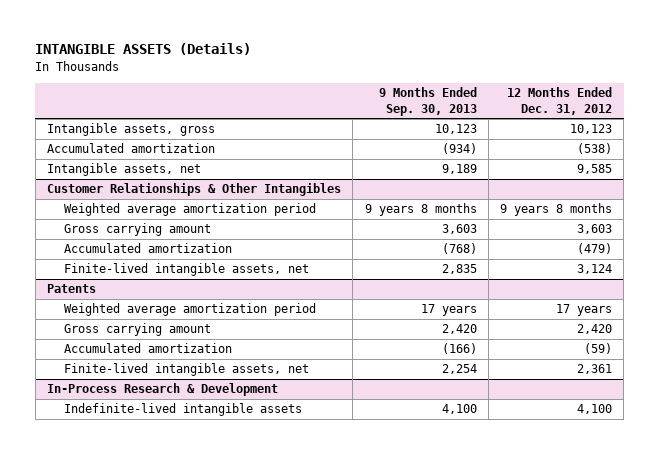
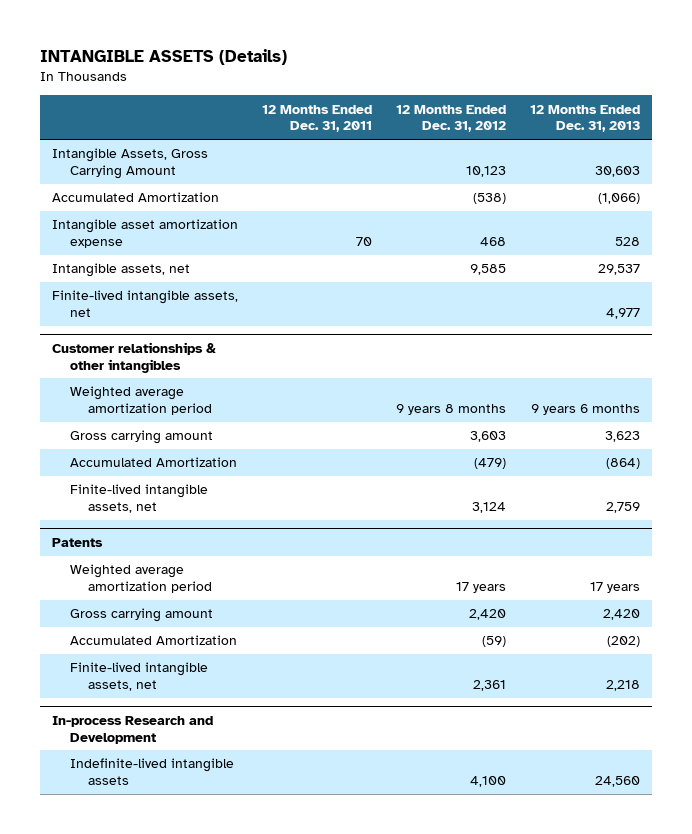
[378,87,477,116] 9 Months Ended Sep. 30, 2013 -> none
none -> [261,104,372,133] 12 Months Ended Dec. 31, 2011
none -> [530,104,641,133] 12 Months Ended Dec. 31, 2013
[47,123,216,137] Intangible assets, gross -> [51,148,208,180] Intangible Assets, Gross Carrying Amount
[47,143,216,154] Accumulated amortization -> [51,192,219,203] Accumulated Amortization
none -> [51,219,238,249] Intangible asset amortization expense
none -> [51,290,238,318] Finite-lived intangible assets, net
[47,183,342,197] Customer Relationships & Other Intangibles -> [51,341,216,373] Customer relationships & other intangibles
[63,243,232,254] Accumulated amortization -> [69,457,237,468] Accumulated Amortization
[63,343,232,354] Accumulated amortization -> [69,635,237,646] Accumulated Amortization
[47,383,279,397] In-Process Research & Development -> [51,715,213,744] In-process Research and Development

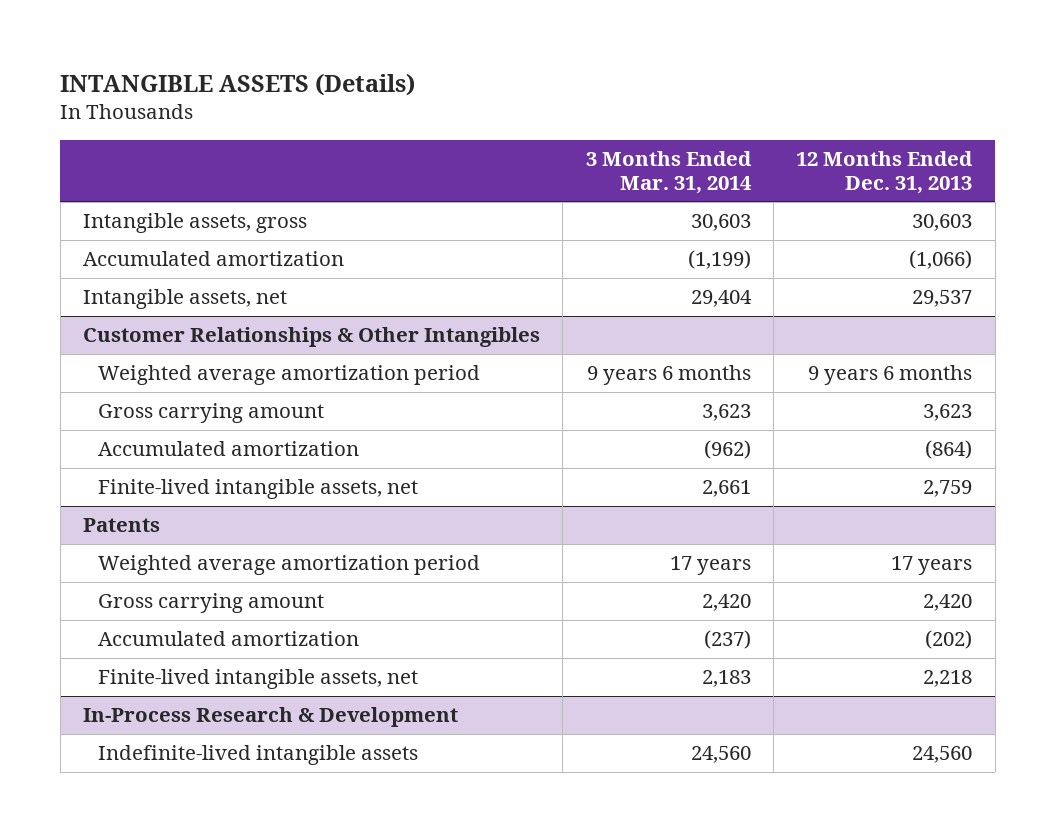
[261,104,372,133] 12 Months Ended Dec. 31, 2011 -> none
[396,104,507,133] 12 Months Ended Dec. 31, 2012 -> none
none -> [585,150,752,194] 3 Months Ended Mar. 31, 2014
[51,219,238,249] Intangible asset amortization expense -> none
[51,148,208,180] Intangible Assets, Gross Carrying Amount -> [82,213,307,234] Intangible assets, gross
[51,192,219,203] Accumulated Amortization -> [82,251,344,267] Accumulated amortization
[51,290,238,318] Finite-lived intangible assets, net -> none
[51,341,216,373] Customer relationships & other intangibles -> [82,327,540,348] Customer Relationships & Other Intangibles
[69,457,237,468] Accumulated Amortization -> [97,441,359,457] Accumulated amortization
[69,635,237,646] Accumulated Amortization -> [97,631,359,647] Accumulated amortization
[51,715,213,744] In-process Research and Development -> [82,707,458,728] In-Process Research & Development

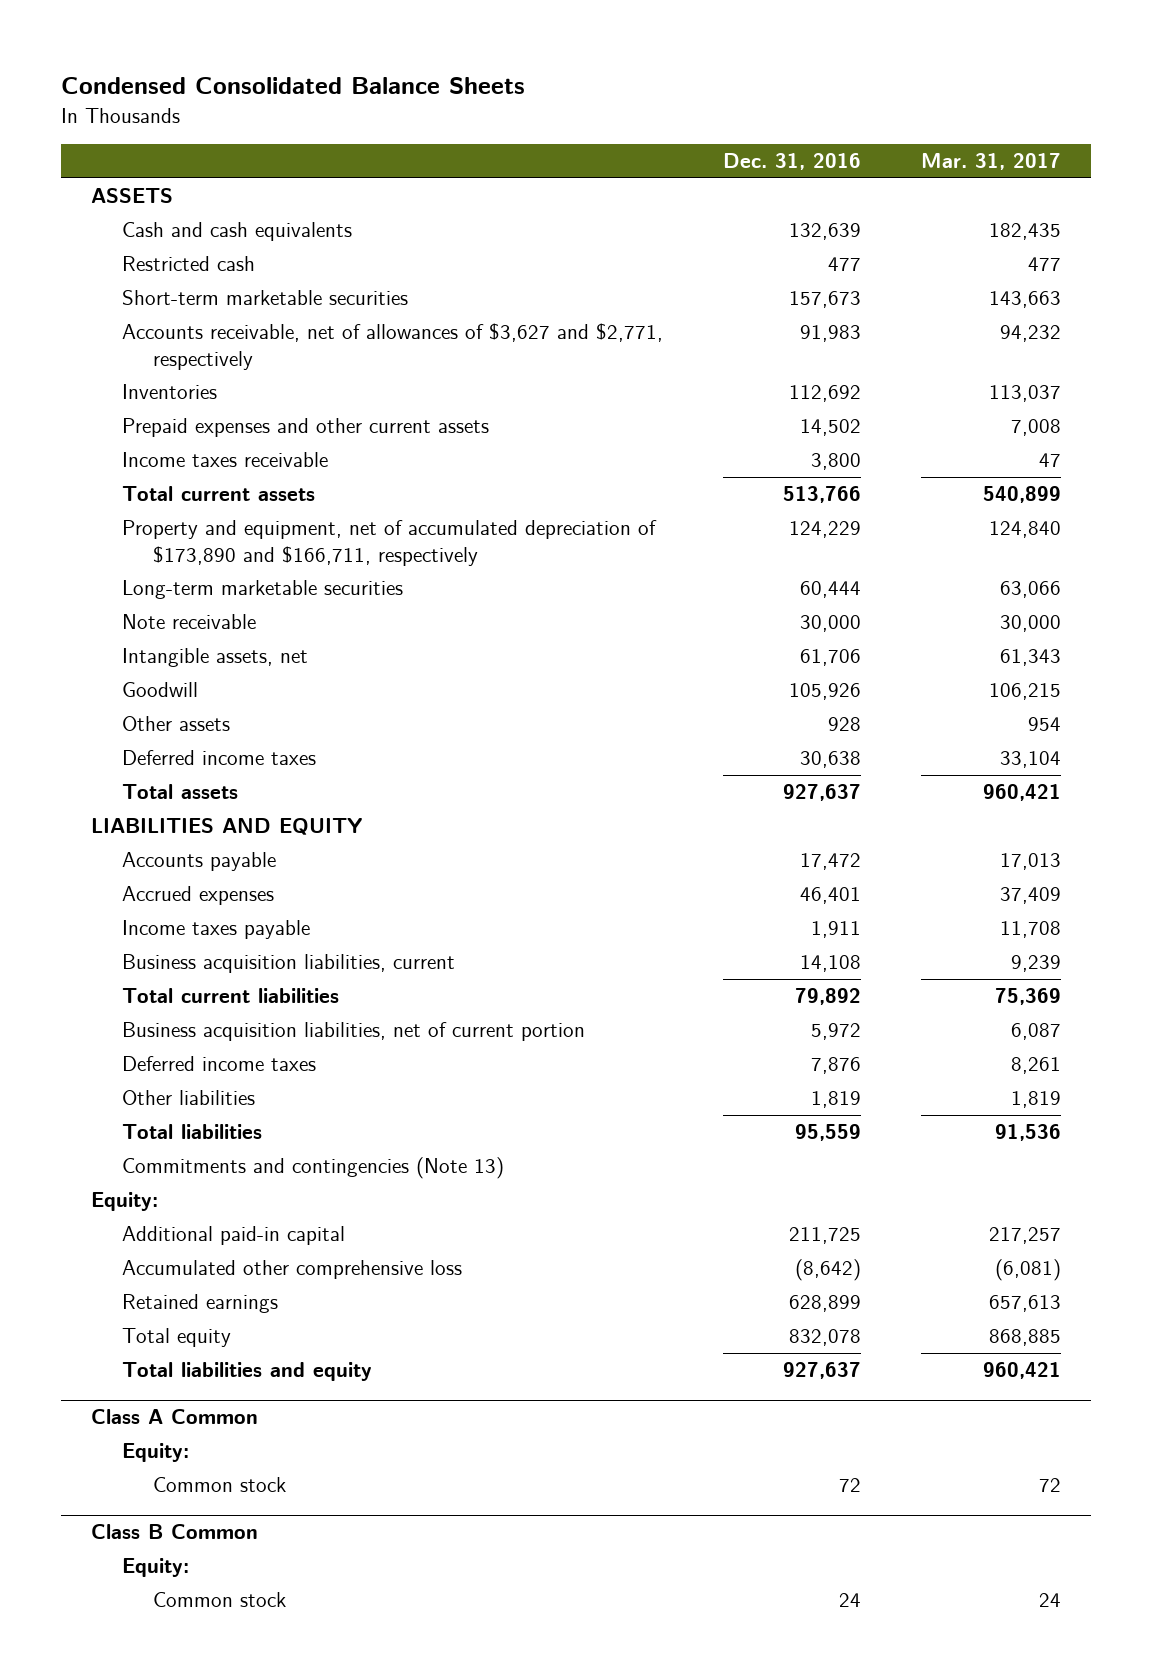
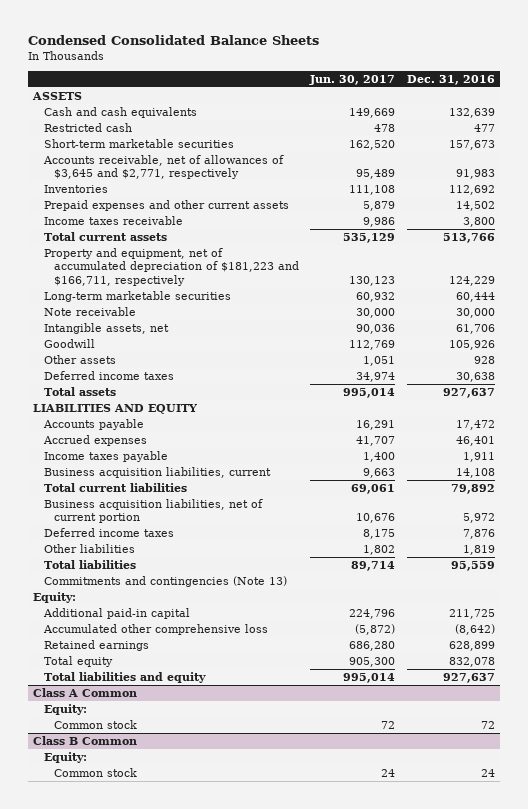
[920,153,1061,171] Mar. 31, 2017 -> none
none -> [309,74,396,85] Jun. 30, 2017
[121,323,663,370] Accounts receivable, net of allowances of $3,627 and $2,771, respectively -> [42,155,284,180] Accounts receivable, net of allowances of $3,645 and $2,771, respectively
[121,520,657,566] Property and equipment, net of accumulated depreciation of $173,890 and $166,711, respectively -> [43,248,299,286] Property and equipment, net of accumulated depreciation of $181,223 and $166,711, respectively

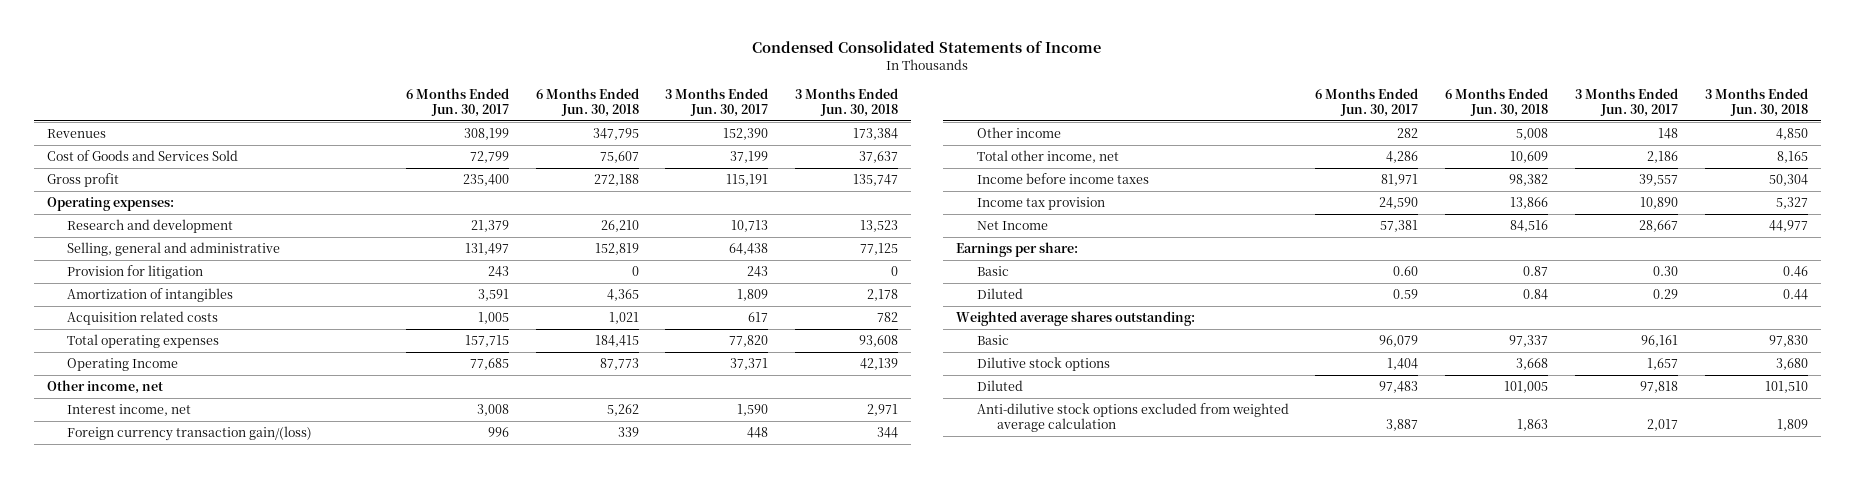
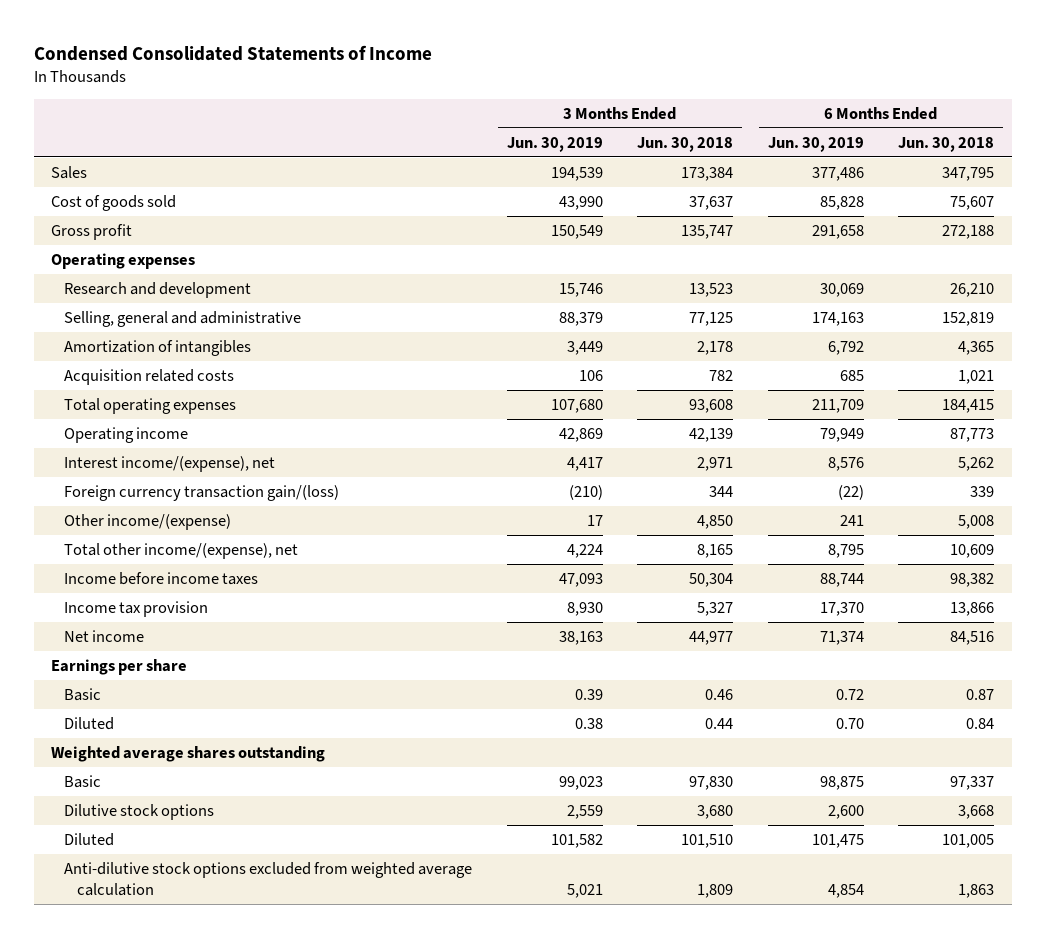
[405,88,509,117] 6 Months Ended Jun. 30, 2017 -> none
[665,88,769,117] 3 Months Ended Jun. 30, 2017 -> none
none -> [506,136,603,152] Jun. 30, 2019
none -> [767,136,864,152] Jun. 30, 2019
[46,129,106,139] Revenues -> [51,165,88,179] Sales
[46,150,238,162] Cost of Goods and Services Sold -> [51,194,177,211] Cost of goods sold
[46,197,174,212] Operating expenses: -> [51,252,196,269] Operating expenses
[67,265,204,280] Provision for litigation -> none
[46,380,163,395] Other income, net -> none
[67,358,179,372] Operating Income -> [64,426,189,443] Operating income
[67,404,192,417] Interest income, net -> [64,455,276,472] Interest income/(expense), net
[976,127,1061,139] Other income -> [64,513,232,530] Other income/(expense)
[976,150,1119,164] Total other income, net -> [64,542,299,559] Total other income/(expense), net
[976,221,1048,231] Net Income -> [64,629,145,642] Net income
[956,242,1079,258] Earnings per share: -> [51,658,188,675] Earnings per share
[956,311,1196,327] Weighted average shares outstanding: -> [51,745,326,762] Weighted average shares outstanding

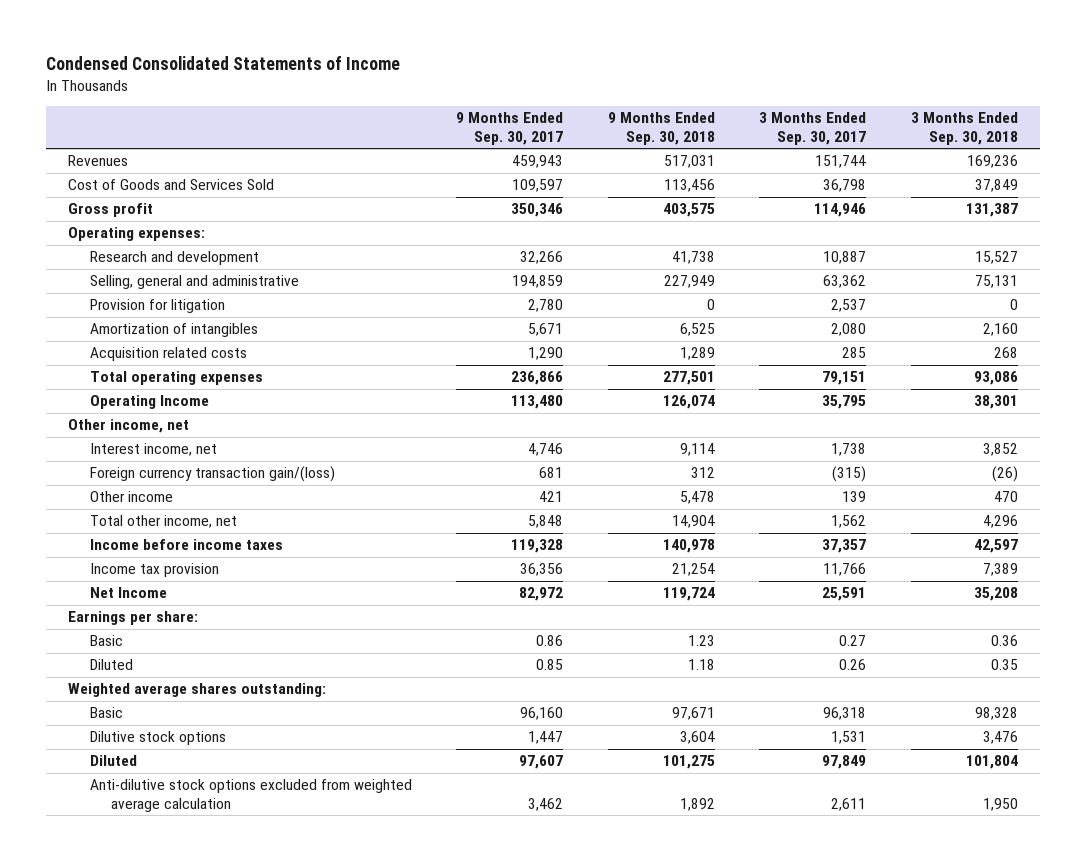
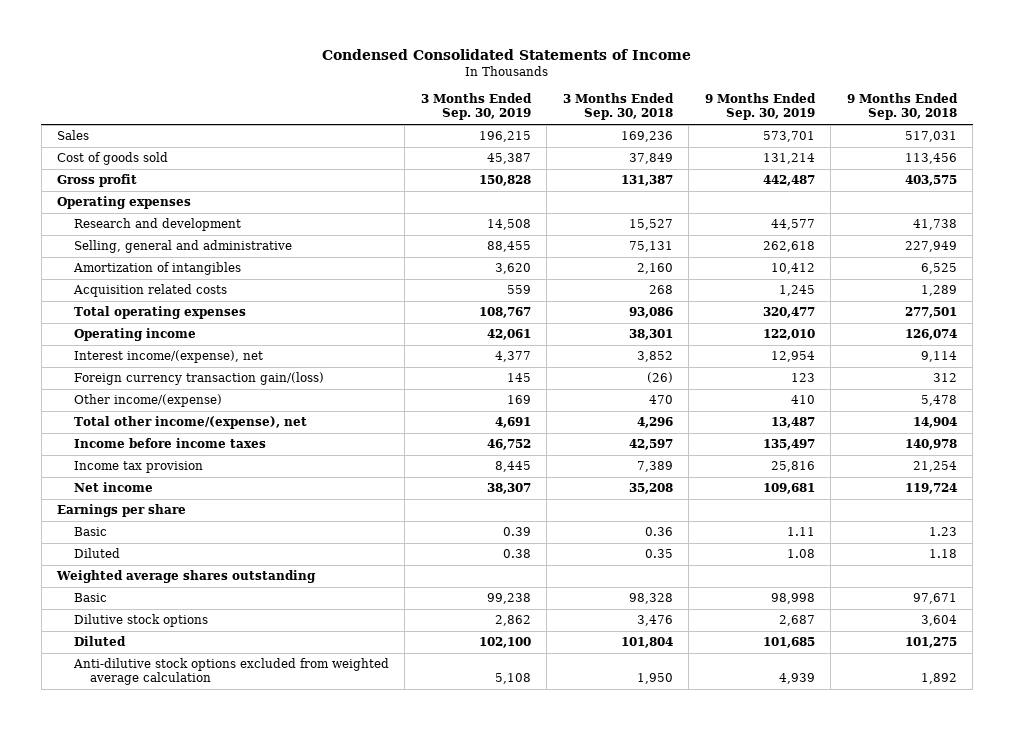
[456,112,564,145] 9 Months Ended Sep. 30, 2017 -> none
[759,112,867,145] 3 Months Ended Sep. 30, 2017 -> none
none -> [420,93,532,121] 3 Months Ended Sep. 30, 2019
none -> [704,93,816,121] 9 Months Ended Sep. 30, 2019
[68,155,129,167] Revenues -> [57,130,90,141] Sales
[68,179,275,191] Cost of Goods and Services Sold -> [57,152,169,166] Cost of goods sold
[68,227,206,242] Operating expenses: -> [57,196,192,210] Operating expenses
[89,299,225,314] Provision for litigation -> none
[68,419,190,434] Other income, net -> none
[89,395,209,410] Operating Income -> [73,328,196,342] Operating income
[89,443,217,457] Interest income, net -> [73,350,263,364] Interest income/(expense), net
[89,491,173,503] Other income -> [73,394,222,408] Other income/(expense)
[89,515,237,529] Total other income, net -> [73,416,307,430] Total other income/(expense), net
[89,587,167,599] Net Income -> [73,482,153,493] Net income
[68,611,199,626] Earnings per share: -> [57,504,187,518] Earnings per share
[68,683,327,698] Weighted average shares outstanding: -> [56,570,317,584] Weighted average shares outstanding

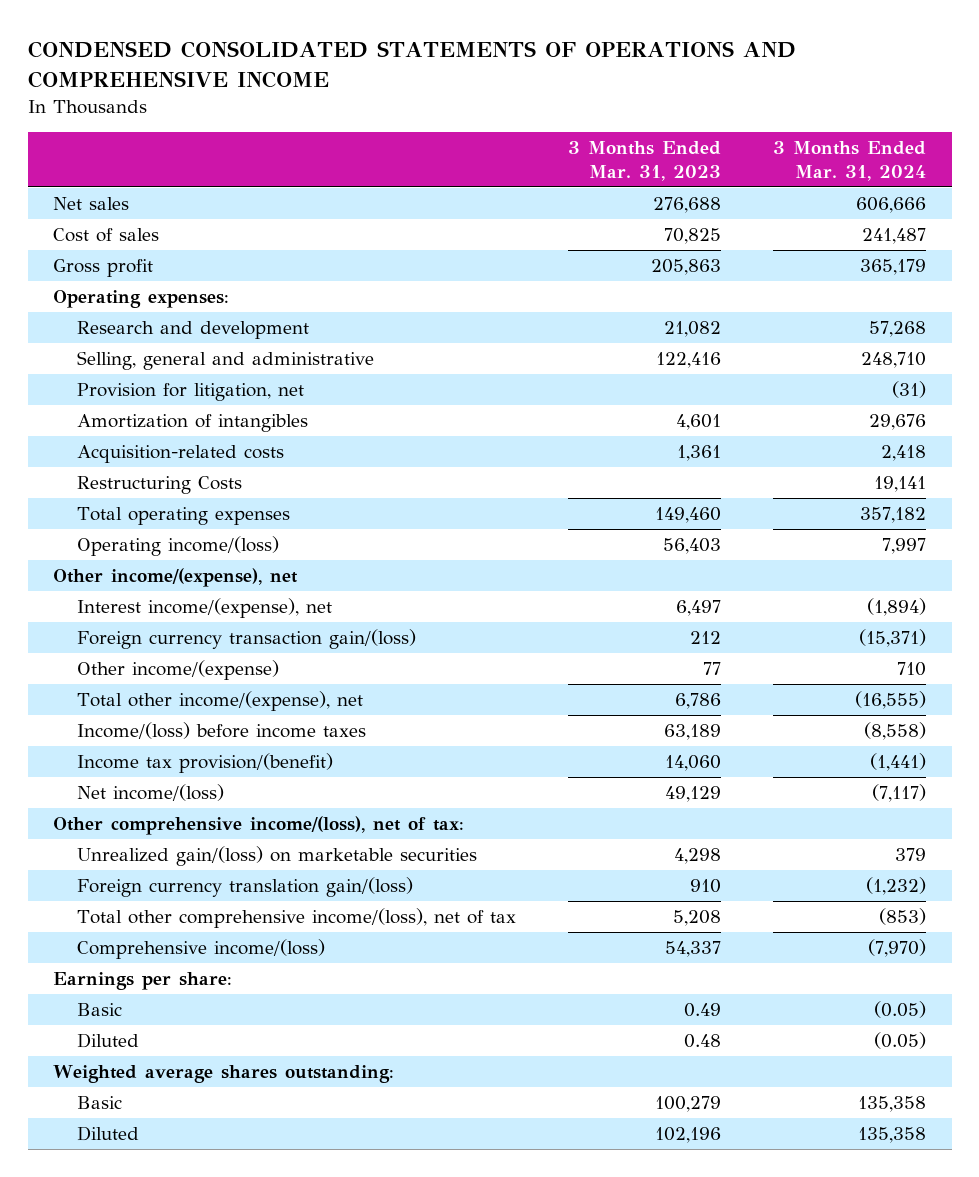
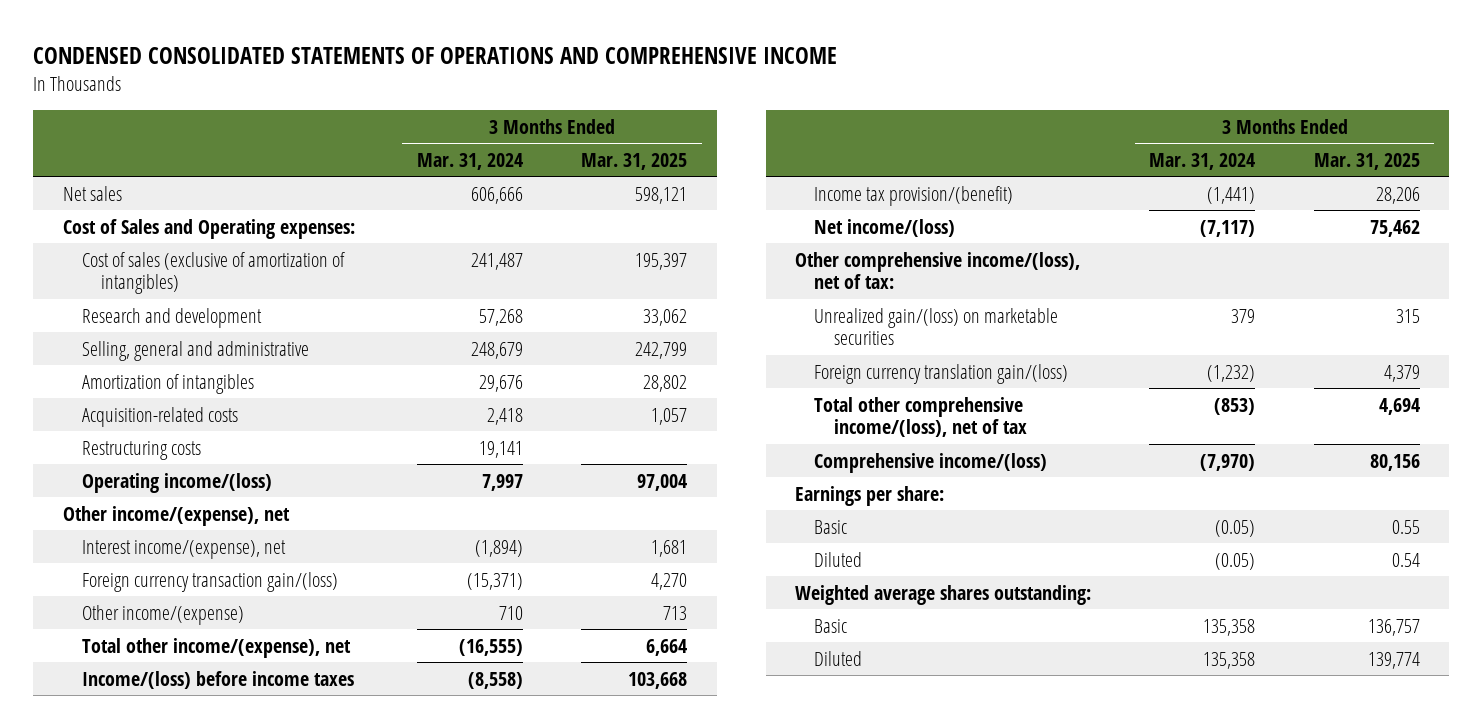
[568,140,722,181] 3 Months Ended Mar. 31, 2023 -> none
none -> [581,152,688,170] Mar. 31, 2025
[53,259,154,278] Gross profit -> none
[53,290,230,309] Operating expenses: -> none
none -> [62,218,355,239] Cost of Sales and Operating expenses:
[53,228,160,243] Cost of sales -> [81,251,345,295] Cost of sales (exclusive of amortization of intangibles)
[77,383,305,402] Provision for litigation, net -> none
[860,352,926,369] 248,710 -> [470,341,523,359] 248,679
[77,507,291,526] Total operating expenses -> none
[77,476,243,495] Restructuring Costs -> [81,440,201,460] Restructuring costs

